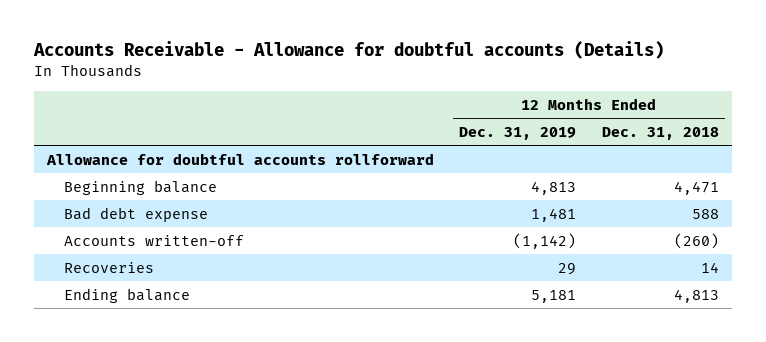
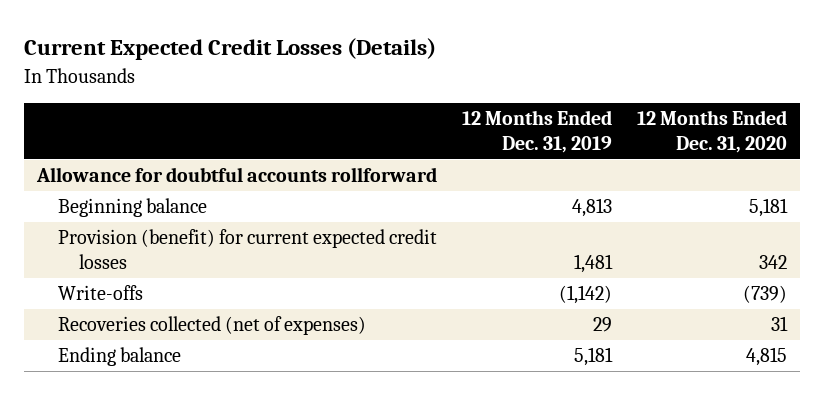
[32,41,664,60] Accounts Receivable - Allowance for doubtful accounts (Details) -> [24,38,437,61] Current Expected Credit Losses (Details)
[601,126,719,140] Dec. 31, 2018 -> none
none -> [637,110,788,154] 12 Months Ended Dec. 31, 2020
[64,206,209,222] Bad debt expense -> [57,229,437,270] Provision (benefit) for current expected credit losses
[64,234,245,246] Accounts written-off -> [57,285,143,301] Write-offs
[64,261,155,273] Recoveries -> [57,316,366,336] Recoveries collected (net of expenses)

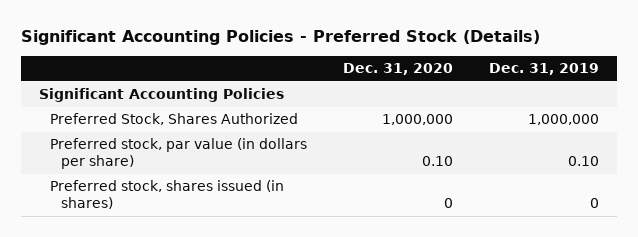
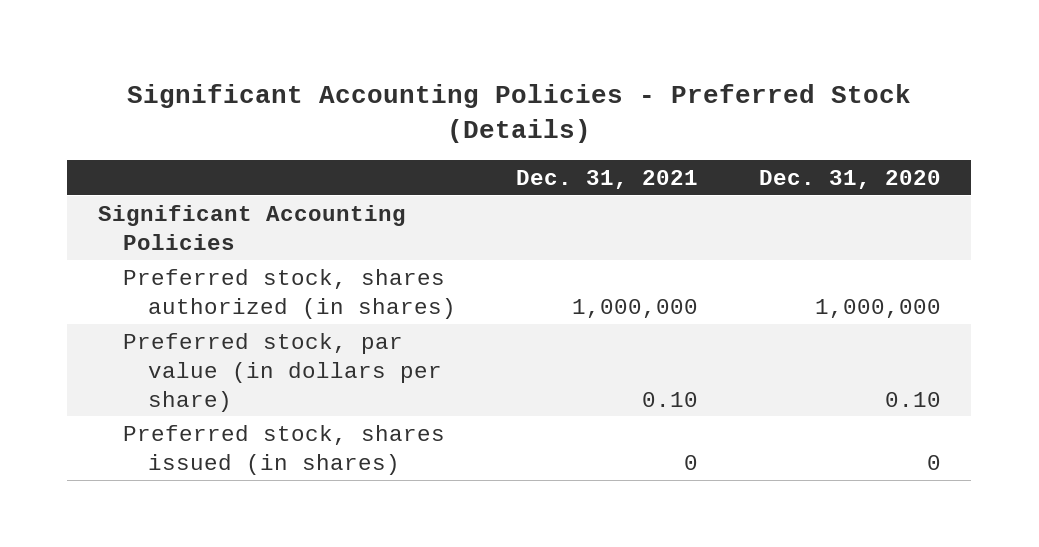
[488,63,599,76] Dec. 31, 2019 -> none
none -> [516,170,699,190] Dec. 31, 2021
[49,113,298,126] Preferred Stock, Shares Authorized -> [122,268,456,319] Preferred stock, shares authorized (in shares)

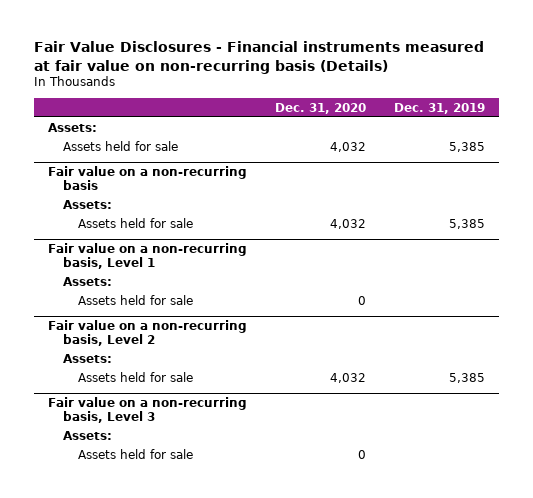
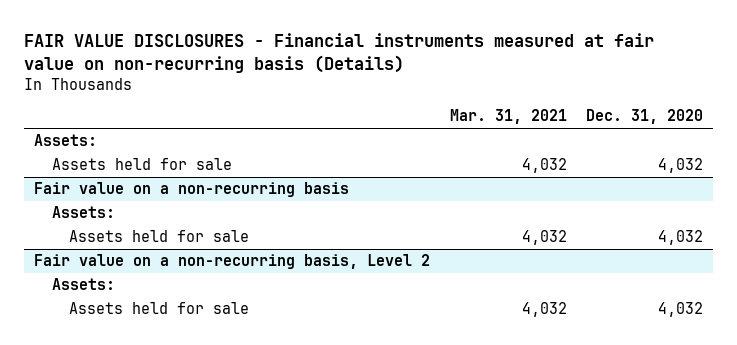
[34,41,485,74] Fair Value Disclosures - Financial instruments measured at fair value on non-recurring basis (Details) -> [24,33,655,73] FAIR VALUE DISCLOSURES - Financial instruments measured at fair value on non-recurring basis (Details)
[393,102,485,114] Dec. 31, 2019 -> none
none -> [449,109,567,125] Mar. 31, 2021
[47,243,247,270] Fair value on a non-recurring basis, Level 1 -> none
[63,276,113,286] Assets: -> none
[78,294,194,305] Assets held for sale -> none
[47,397,247,424] Fair value on a non-recurring basis, Level 3 -> none
[63,430,113,440] Assets: -> none
[78,448,194,459] Assets held for sale -> none

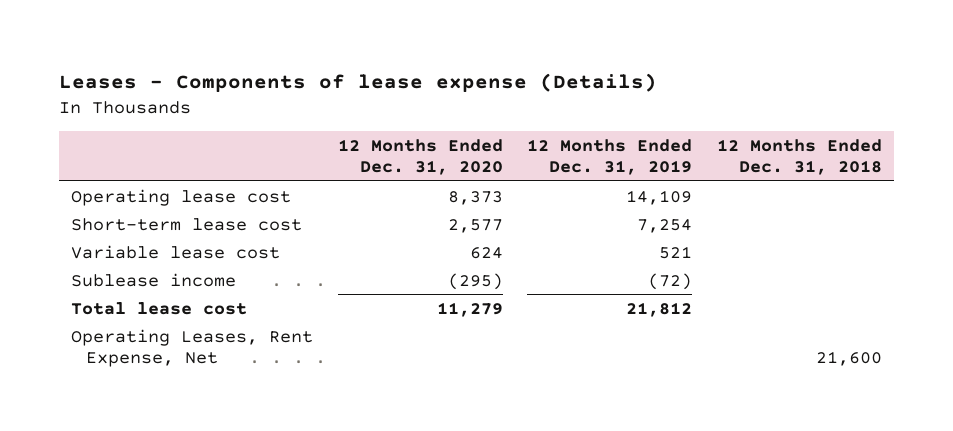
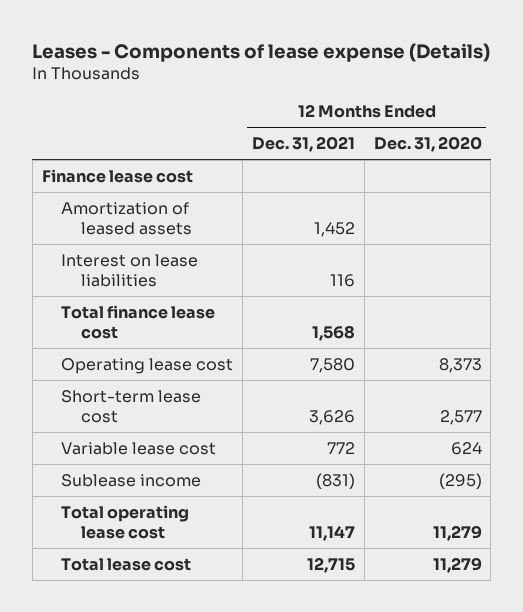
[527,138,693,175] 12 Months Ended Dec. 31, 2019 -> none
[716,138,882,175] 12 Months Ended Dec. 31, 2018 -> none
none -> [252,136,356,153] Dec. 31, 2021
none -> [41,168,193,183] Finance lease cost
none -> [61,201,193,235] Amortization of leased assets
none -> [61,253,199,287] Interest on lease liabilities
none -> [61,304,216,339] Total finance lease cost
none -> [61,504,190,539] Total operating lease cost
[71,328,314,368] Operating Leases, Rent Expense, Net -> none

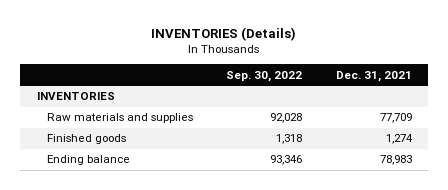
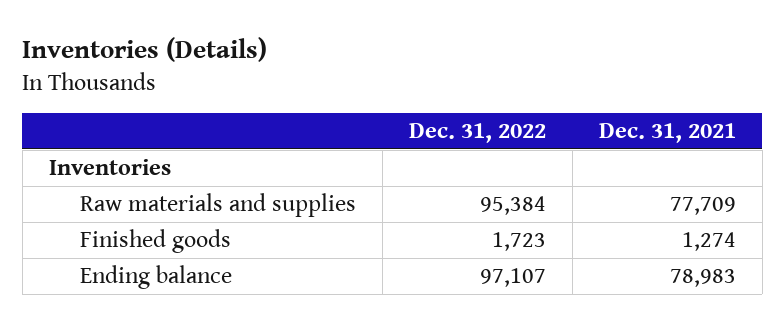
[151,26,297,41] INVENTORIES (Details) -> [22,37,268,63] Inventories (Details)
[226,70,303,82] Sep. 30, 2022 -> none
none -> [408,123,546,144] Dec. 31, 2022
[36,92,115,101] INVENTORIES -> [48,159,171,176] Inventories

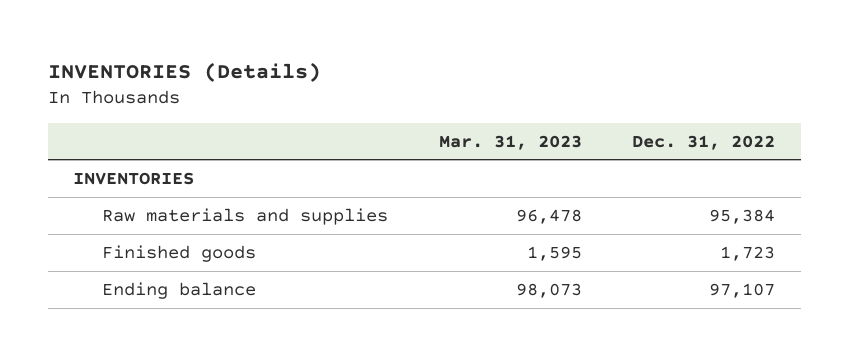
[22,37,268,63] Inventories (Details) -> [47,61,321,82] INVENTORIES (Details)
[598,123,736,144] Dec. 31, 2021 -> none
none -> [438,134,582,150] Mar. 31, 2023
[48,159,171,176] Inventories -> [73,172,195,186] INVENTORIES

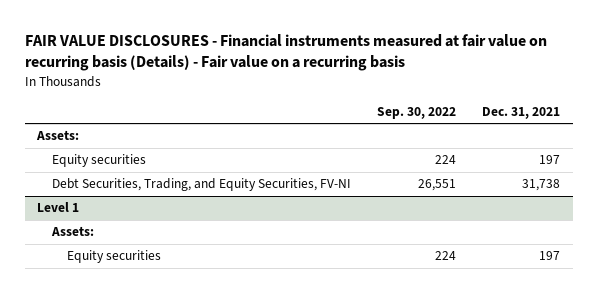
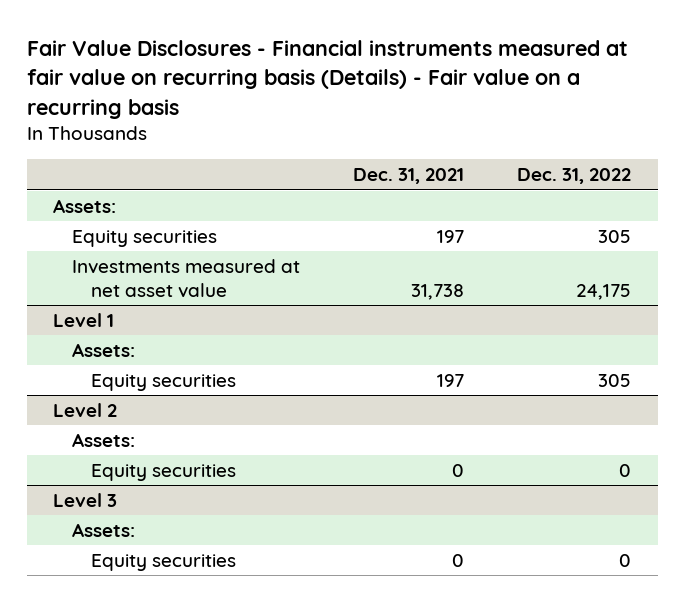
[24,33,547,72] FAIR VALUE DISCLOSURES - Financial instruments measured at fair value on recurring basis (Details) - Fair value on a recurring basis -> [26,40,628,119] Fair Value Disclosures - Financial instruments measured at fair value on recurring basis (Details) - Fair value on a recurring basis
[377,106,457,119] Sep. 30, 2022 -> none
none -> [517,168,632,185] Dec. 31, 2022
[52,178,352,192] Debt Securities, Trading, and Equity Securities, FV-NI -> [71,258,300,298] Investments measured at net asset value
none -> [53,402,118,417] Level 2
none -> [71,432,135,447] Assets:
none -> [90,463,236,481] Equity securities
none -> [53,492,118,507] Level 3
none -> [71,522,135,537] Assets:
none -> [90,553,236,571] Equity securities

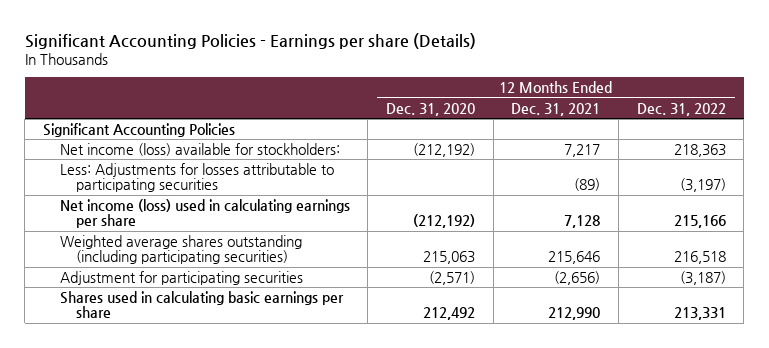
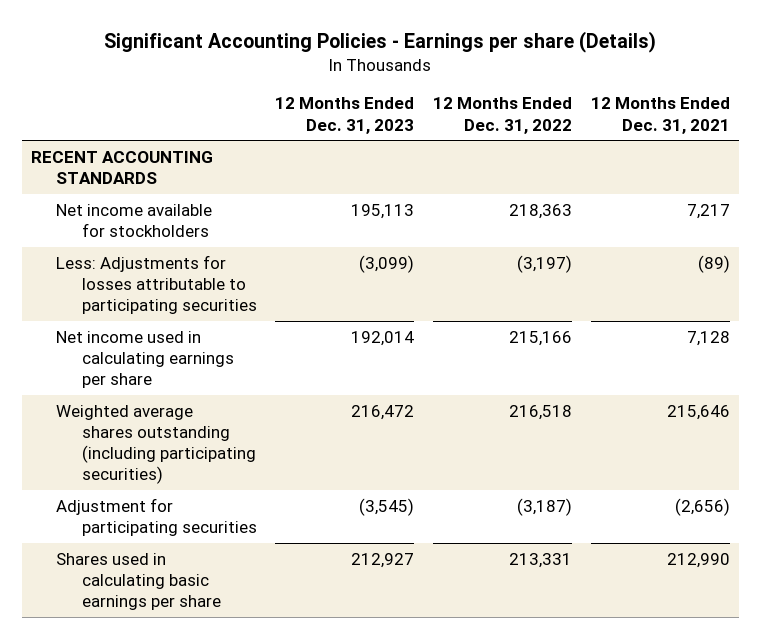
[385,102,475,116] Dec. 31, 2020 -> none
none -> [275,97,415,134] 12 Months Ended Dec. 31, 2023
[43,122,236,137] Significant Accounting Policies -> [31,150,214,184] RECENT ACCOUNTING STANDARDS
[59,142,340,156] Net income (loss) available for stockholders: -> [56,203,213,237] Net income available for stockholders
[59,198,350,229] Net income (loss) used in calculating earnings per share -> [56,330,234,389] Net income used in calculating earnings per share

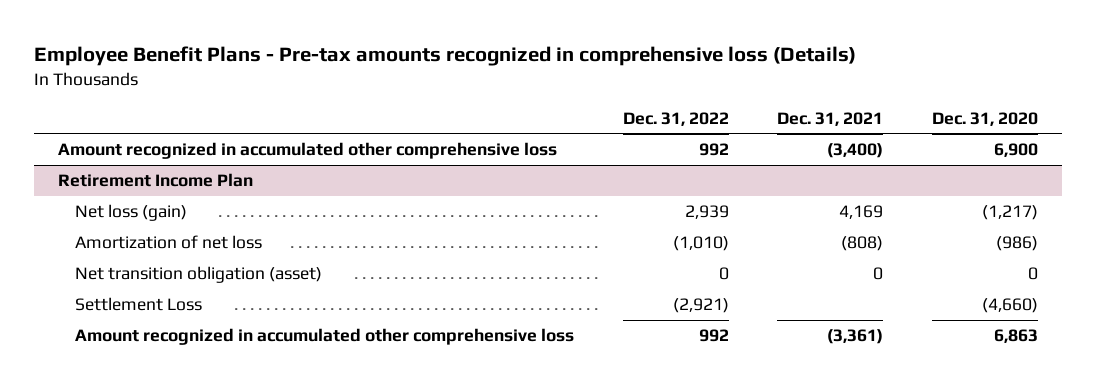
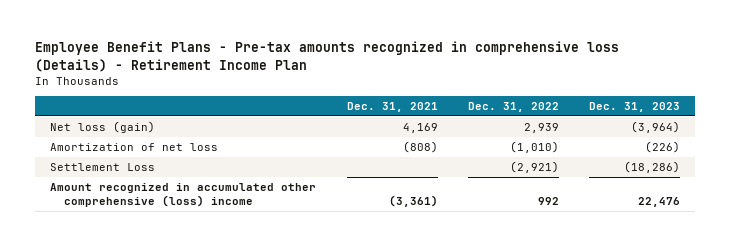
[33,45,856,66] Employee Benefit Plans - Pre-tax amounts recognized in comprehensive loss (Details) -> [35,41,620,72] Employee Benefit Plans - Pre-tax amounts recognized in comprehensive loss (Details) - Retirement Income Plan
[931,111,1038,126] Dec. 31, 2020 -> none
none -> [589,101,681,112] Dec. 31, 2023
[57,142,557,160] Amount recognized in accumulated other comprehensive loss -> none
[57,173,253,188] Retirement Income Plan -> none
[75,266,323,284] Net transition obligation (asset) -> none
[75,328,575,346] Amount recognized in accumulated other comprehensive loss -> [50,183,317,207] Amount recognized in accumulated other comprehensive (loss) income

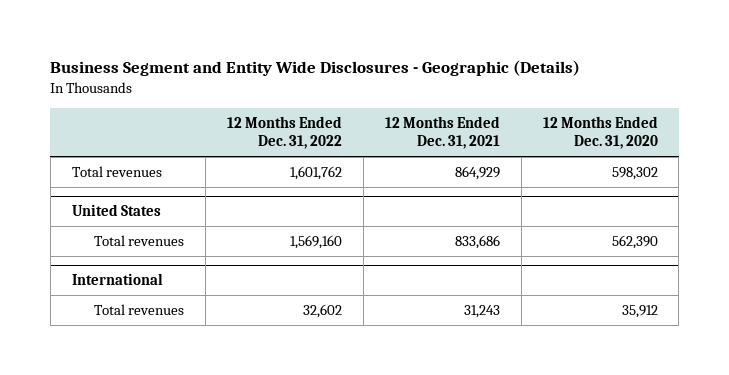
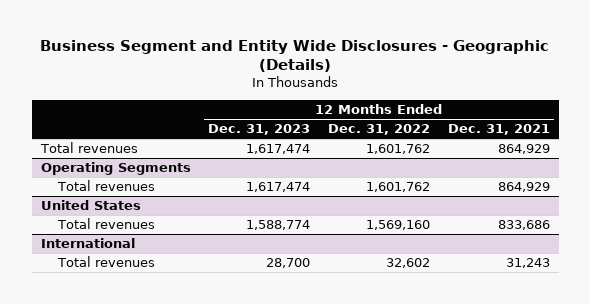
[542,116,658,150] 12 Months Ended Dec. 31, 2020 -> none
none -> [208,124,311,136] Dec. 31, 2023
none -> [40,162,191,176] Operating Segments
none -> [56,180,155,192] Total revenues

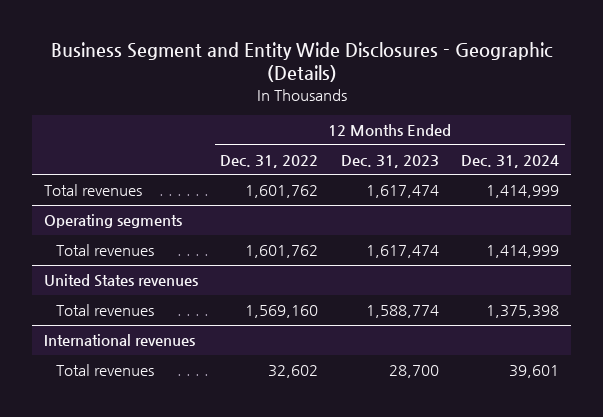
[447,124,550,136] Dec. 31, 2021 -> none
none -> [461,154,560,168] Dec. 31, 2024
[40,162,191,176] Operating Segments -> [43,214,182,229] Operating segments
[40,200,141,211] United States -> [43,274,198,288] United States revenues
[40,238,135,249] International -> [43,334,195,347] International revenues

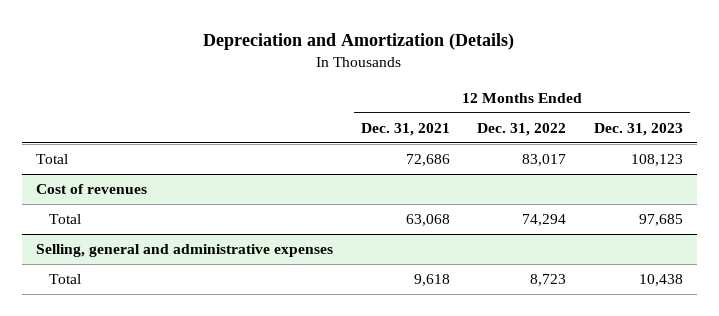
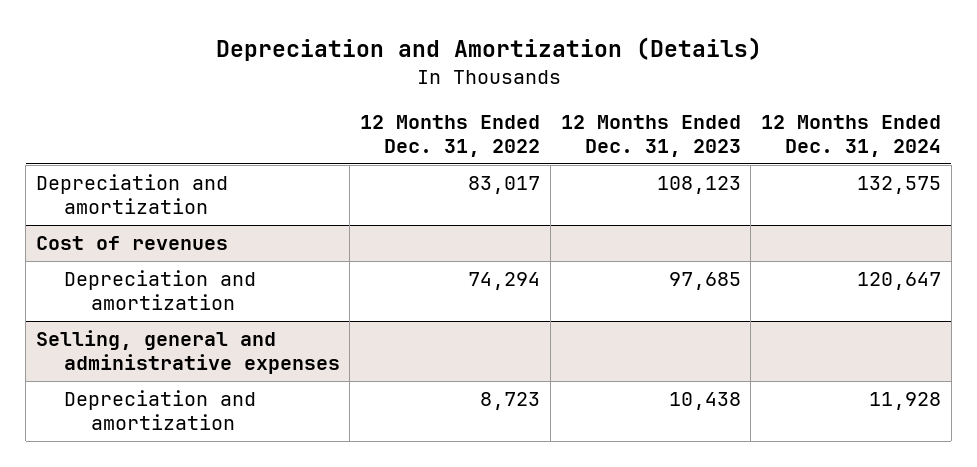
[360,122,450,136] Dec. 31, 2021 -> none
none -> [760,115,941,158] 12 Months Ended Dec. 31, 2024
[35,154,68,165] Total -> [36,174,229,215] Depreciation and amortization
[48,214,81,225] Total -> [63,270,256,311] Depreciation and amortization
[48,274,81,285] Total -> [63,390,256,431] Depreciation and amortization

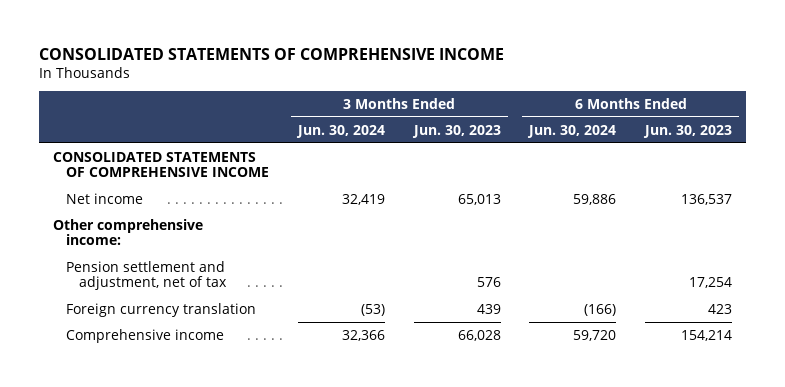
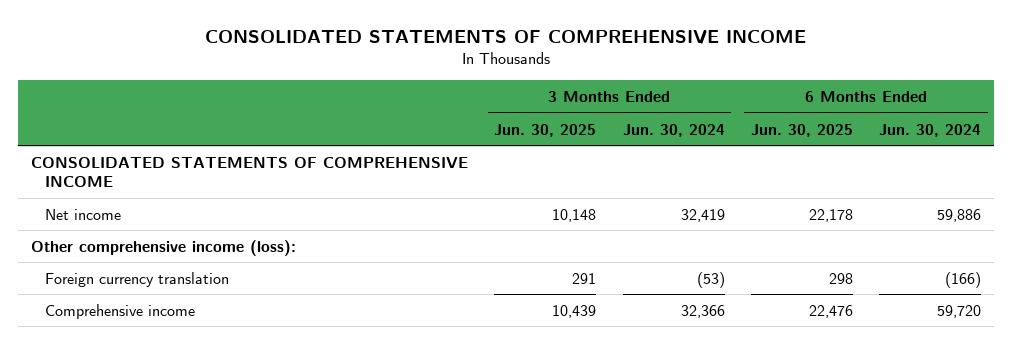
[411,124,501,138] Jun. 30, 2023 -> none
[642,124,732,138] Jun. 30, 2023 -> none
none -> [494,123,597,137] Jun. 30, 2025
none -> [750,123,853,137] Jun. 30, 2025
[66,260,227,291] Pension settlement and adjustment, net of tax -> none
[53,218,204,246] Other comprehensive income: -> [30,239,296,256] Other comprehensive income (loss):

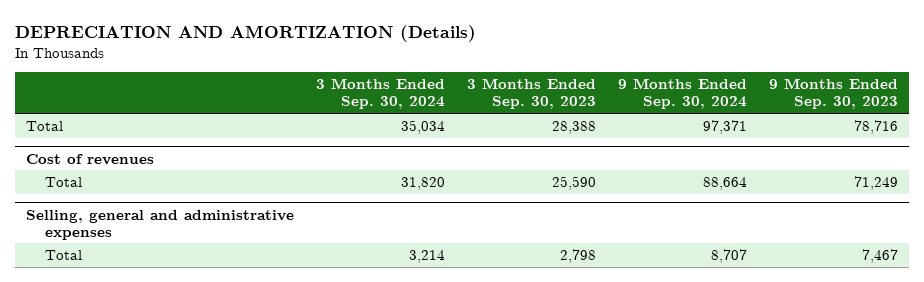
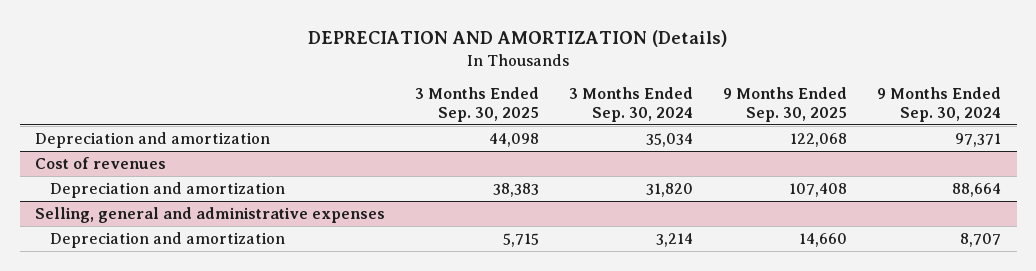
[466,78,596,110] 3 Months Ended Sep. 30, 2023 -> none
[769,78,899,110] 9 Months Ended Sep. 30, 2023 -> none
none -> [414,87,539,122] 3 Months Ended Sep. 30, 2025
none -> [723,87,848,122] 9 Months Ended Sep. 30, 2025
[25,121,63,132] Total -> [34,131,270,148] Depreciation and amortization
[45,177,83,188] Total -> [49,181,285,198] Depreciation and amortization
[45,250,83,261] Total -> [49,231,285,248] Depreciation and amortization

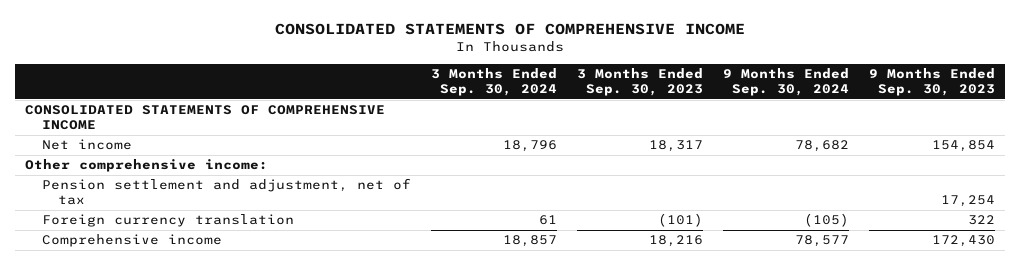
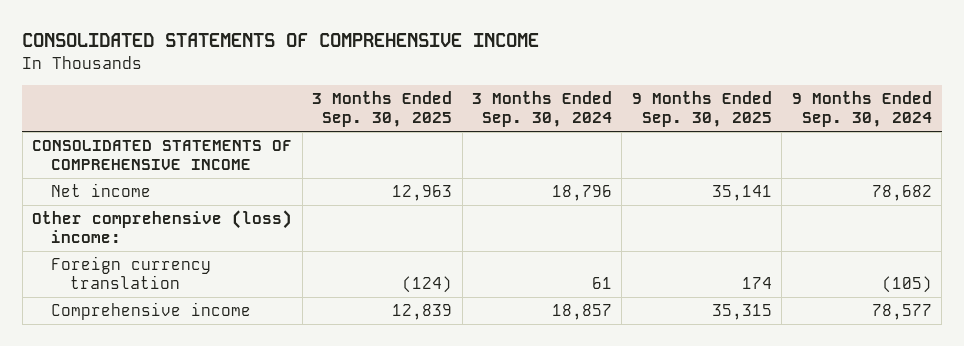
[576,67,703,97] 3 Months Ended Sep. 30, 2023 -> none
[868,67,995,97] 9 Months Ended Sep. 30, 2023 -> none
none -> [312,91,453,128] 3 Months Ended Sep. 30, 2025
none -> [631,91,772,128] 9 Months Ended Sep. 30, 2025
[41,178,411,206] Pension settlement and adjustment, net of tax -> none
[25,159,269,173] Other comprehensive income: -> [32,210,293,244] Other comprehensive (loss) income:

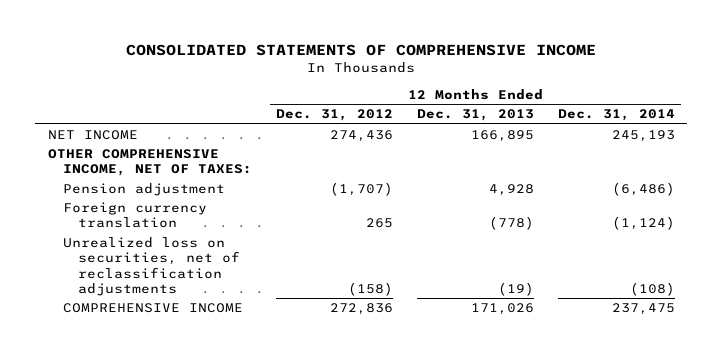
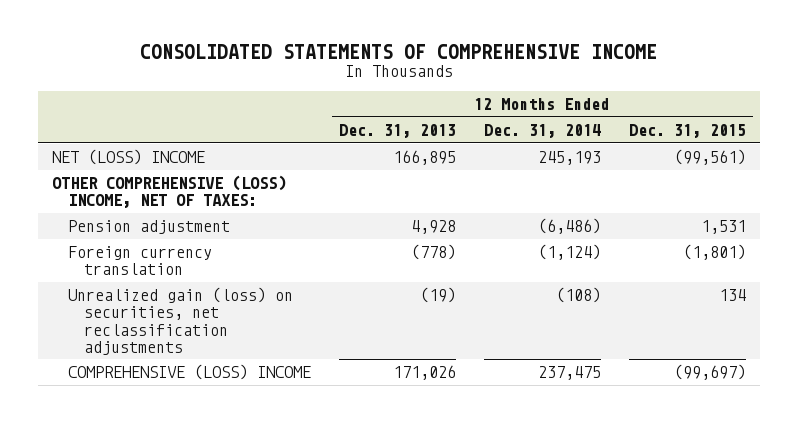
[275,109,393,122] Dec. 31, 2012 -> none
none -> [628,124,746,139] Dec. 31, 2015
[47,130,138,141] NET INCOME -> [51,149,205,166] NET (LOSS) INCOME
[47,149,252,177] OTHER COMPREHENSIVE INCOME, NET OF TAXES: -> [51,175,286,209] OTHER COMPREHENSIVE (LOSS) INCOME, NET OF TAXES:
[62,237,240,297] Unrealized loss on securities, net of reclassification adjustments -> [67,287,293,355] Unrealized gain (loss) on securities, net reclassification adjustments
[62,303,243,314] COMPREHENSIVE INCOME -> [67,364,311,381] COMPREHENSIVE (LOSS) INCOME

